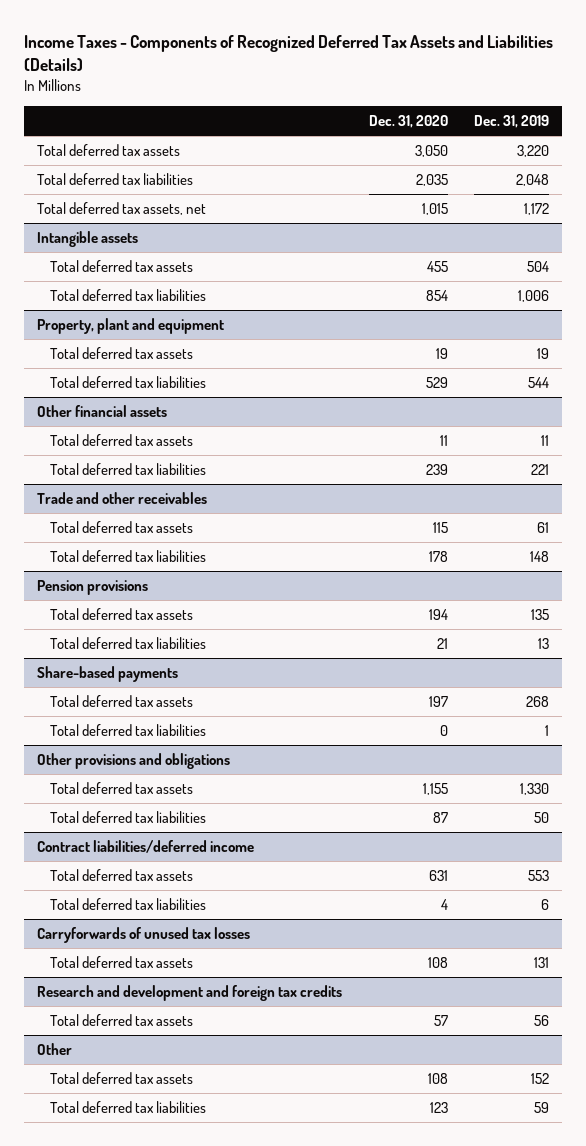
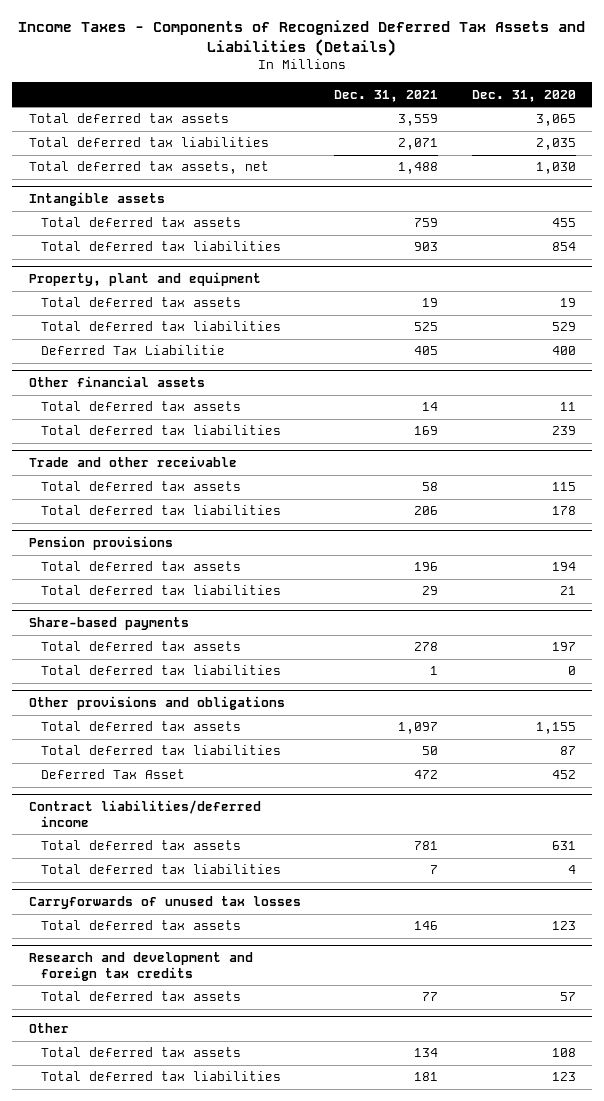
[473,115,549,129] Dec. 31, 2019 -> none
none -> [334,89,439,102] Dec. 31, 2021
[414,145,448,158] 3,050 -> [535,114,576,127] 3,065
[421,203,448,216] 1,015 -> [535,162,576,175] 1,030
none -> [40,345,225,356] Deferred Tax Liabilitie
[37,492,208,505] Trade and other receivables -> [28,456,237,468] Trade and other receivable
none -> [40,769,185,780] Deferred Tax Asset
[427,957,448,969] 108 -> [551,921,576,931] 123

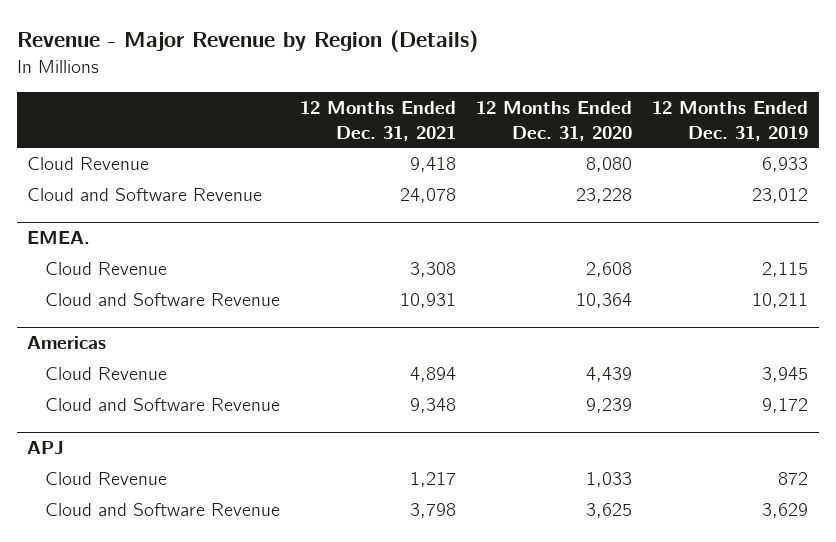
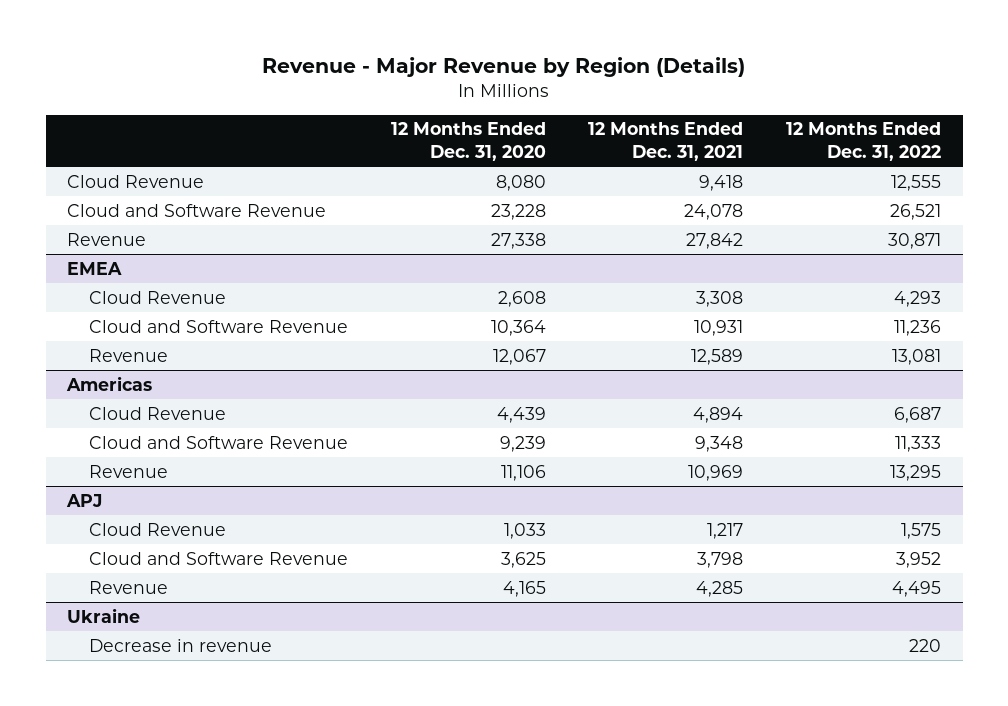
[652,101,809,141] 12 Months Ended Dec. 31, 2019 -> none
none -> [786,122,942,162] 12 Months Ended Dec. 31, 2022
none -> [67,232,147,246] Revenue
[27,231,91,245] EMEA. -> [67,261,123,275] EMEA
none -> [89,348,169,362] Revenue
none -> [89,464,169,478] Revenue
none -> [89,580,169,594] Revenue
none -> [67,607,141,623] Ukraine
none -> [89,638,273,652] Decrease in revenue

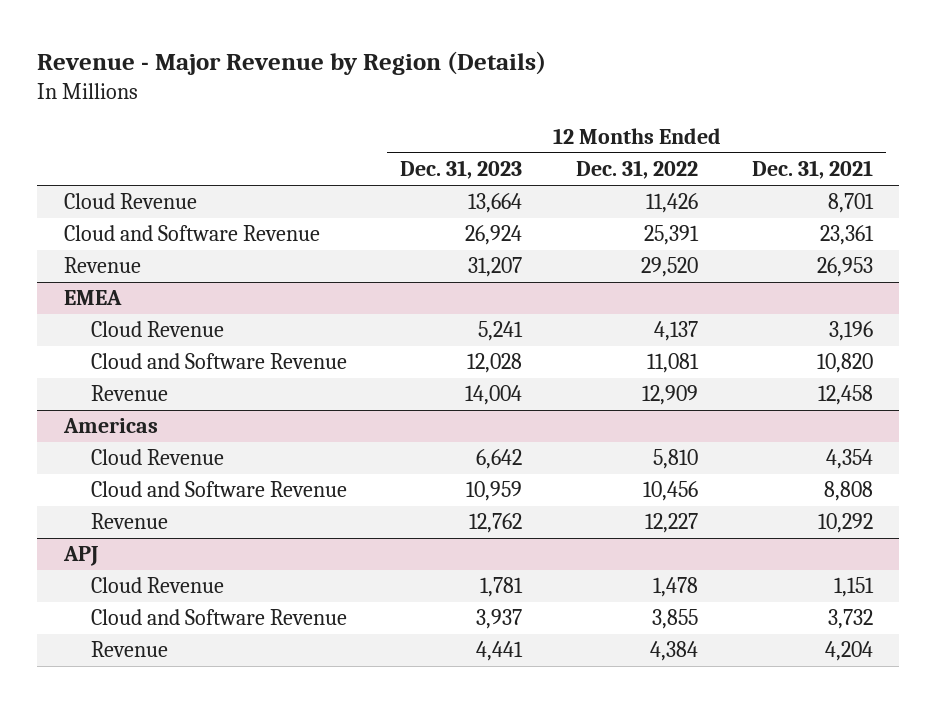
[390,122,546,162] 12 Months Ended Dec. 31, 2020 -> none
none -> [400,160,523,180] Dec. 31, 2023
[699,174,744,191] 9,418 -> [827,193,874,214] 8,701
[891,174,942,191] 12,555 -> [646,193,699,214] 11,426
[684,203,744,220] 24,078 -> [819,225,874,246] 23,361
[890,203,942,220] 26,521 -> [644,225,700,246] 25,391
[686,232,744,249] 27,842 -> [816,257,873,278] 26,953
[888,232,942,249] 30,871 -> [641,257,699,278] 29,520
[696,290,744,307] 3,308 -> [828,321,873,342] 3,196
[894,290,942,307] 4,293 -> [654,321,699,342] 4,137
[694,319,744,336] 10,931 -> [816,353,873,374] 10,820
[894,319,942,336] 11,236 -> [647,353,700,374] 11,081
[691,348,744,365] 12,589 -> [817,385,873,406] 12,458
[892,348,942,365] 13,081 -> [642,385,699,406] 12,909
[693,406,744,423] 4,894 -> [825,449,873,470] 4,354
[894,406,942,423] 6,687 -> [653,449,699,470] 5,810
[695,435,744,452] 9,348 -> [823,481,873,502] 8,808
[895,435,942,452] 11,333 -> [643,481,699,502] 10,456
[688,464,744,481] 10,969 -> [817,513,873,534] 10,292
[890,464,942,481] 13,295 -> [645,513,699,534] 12,227
[67,607,141,623] Ukraine -> none
[89,638,273,652] Decrease in revenue -> none
[707,522,744,539] 1,217 -> [833,577,874,598] 1,151
[901,522,942,539] 1,575 -> [653,577,699,598] 1,478
[697,551,744,568] 3,798 -> [827,609,873,630] 3,732
[896,551,942,568] 3,952 -> [652,609,699,630] 3,855
[696,580,744,597] 4,285 -> [824,641,873,662] 4,204
[892,580,942,597] 4,495 -> [650,641,699,662] 4,384

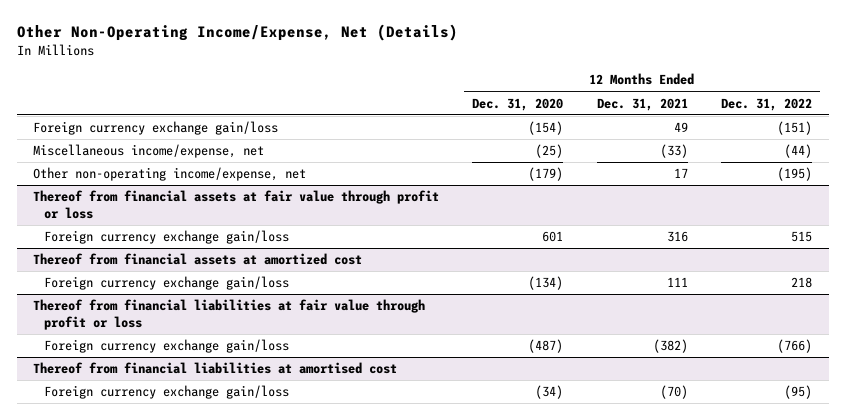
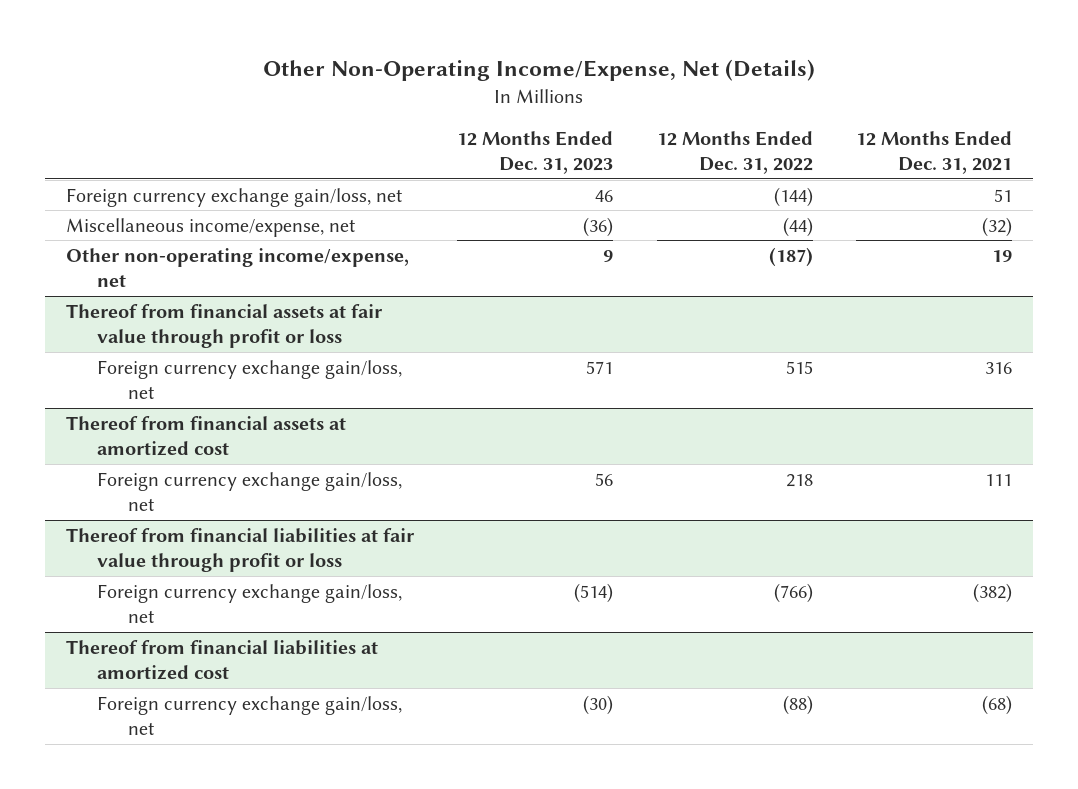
[472,97,564,111] Dec. 31, 2020 -> none
none -> [457,130,614,175] 12 Months Ended Dec. 31, 2023
[33,121,279,136] Foreign currency exchange gain/loss -> [66,187,404,207] Foreign currency exchange gain/loss, net
[673,122,688,133] 49 -> [993,188,1012,202] 51
[777,121,813,136] (151) -> [773,186,813,207] (144)
[659,144,688,159] (33) -> [981,216,1012,237] (32)
[673,168,688,179] 17 -> [991,249,1012,262] 19
[777,167,813,182] (195) -> [768,246,813,267] (187)
[43,230,289,245] Foreign currency exchange gain/loss -> [97,359,403,400] Foreign currency exchange gain/loss, net
[43,276,289,291] Foreign currency exchange gain/loss -> [97,471,403,512] Foreign currency exchange gain/loss, net
[43,339,289,354] Foreign currency exchange gain/loss -> [97,583,403,624] Foreign currency exchange gain/loss, net
[33,362,398,375] Thereof from financial liabilities at amortised cost -> [66,639,379,681] Thereof from financial liabilities at amortized cost
[43,385,289,400] Foreign currency exchange gain/loss -> [97,695,403,736] Foreign currency exchange gain/loss, net
[659,385,688,400] (70) -> [981,694,1012,715] (68)
[784,385,813,400] (95) -> [782,694,813,715] (88)

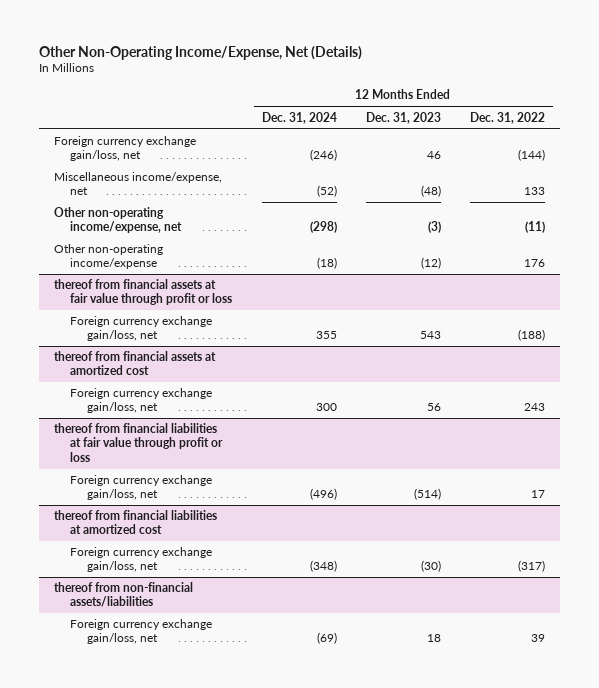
[855,130,1012,175] 12 Months Ended Dec. 31, 2021 -> none
none -> [261,111,337,124] Dec. 31, 2024
[583,216,614,237] (36) -> [420,185,441,198] (48)
[782,216,813,237] (44) -> [524,187,546,196] 133
[603,249,614,262] 9 -> [427,221,441,234] (3)
[768,246,813,267] (187) -> [525,221,546,234] (11)
none -> [53,244,163,270] Other non-operating income/expense
[66,303,384,349] Thereof from financial assets at fair value through profit or loss -> [53,279,233,306] thereof from financial assets at fair value through profit or loss
[586,360,614,374] 571 -> [419,331,441,340] 543
[785,360,813,374] 515 -> [518,329,546,342] (188)
[66,415,347,457] Thereof from financial assets at amortized cost -> [53,351,216,376] thereof from financial assets at amortized cost
[785,473,813,487] 218 -> [524,403,546,412] 243
[66,527,416,573] Thereof from financial liabilities at fair value through profit or loss -> [53,423,224,462] thereof from financial liabilities at fair value through profit or loss
[773,582,813,603] (766) -> [531,490,546,499] 17
[66,639,379,681] Thereof from financial liabilities at amortized cost -> [53,510,217,535] thereof from financial liabilities at amortized cost
[782,694,813,715] (88) -> [518,560,546,573] (317)
none -> [53,582,193,608] thereof from non-financial assets/liabilities
none -> [70,619,213,645] Foreign currency exchange gain/loss, net

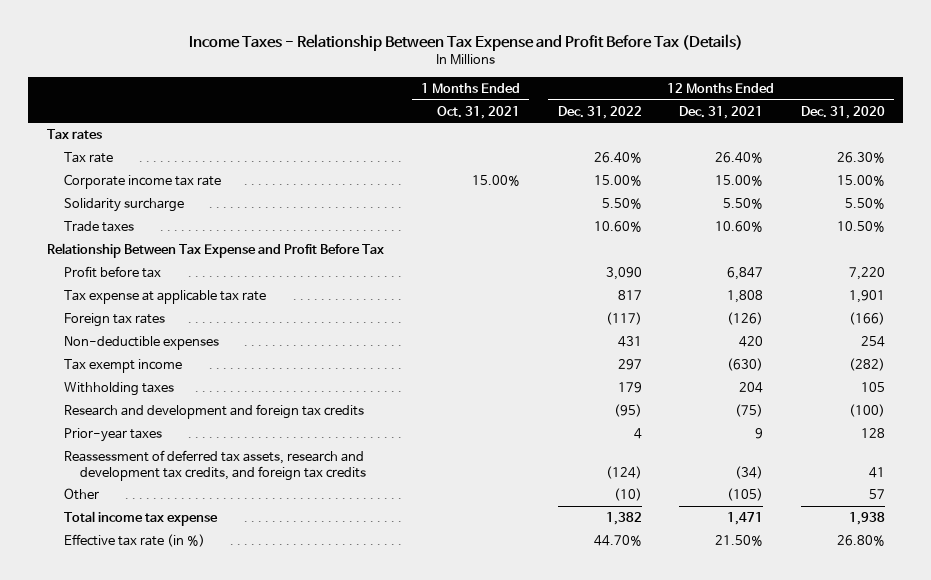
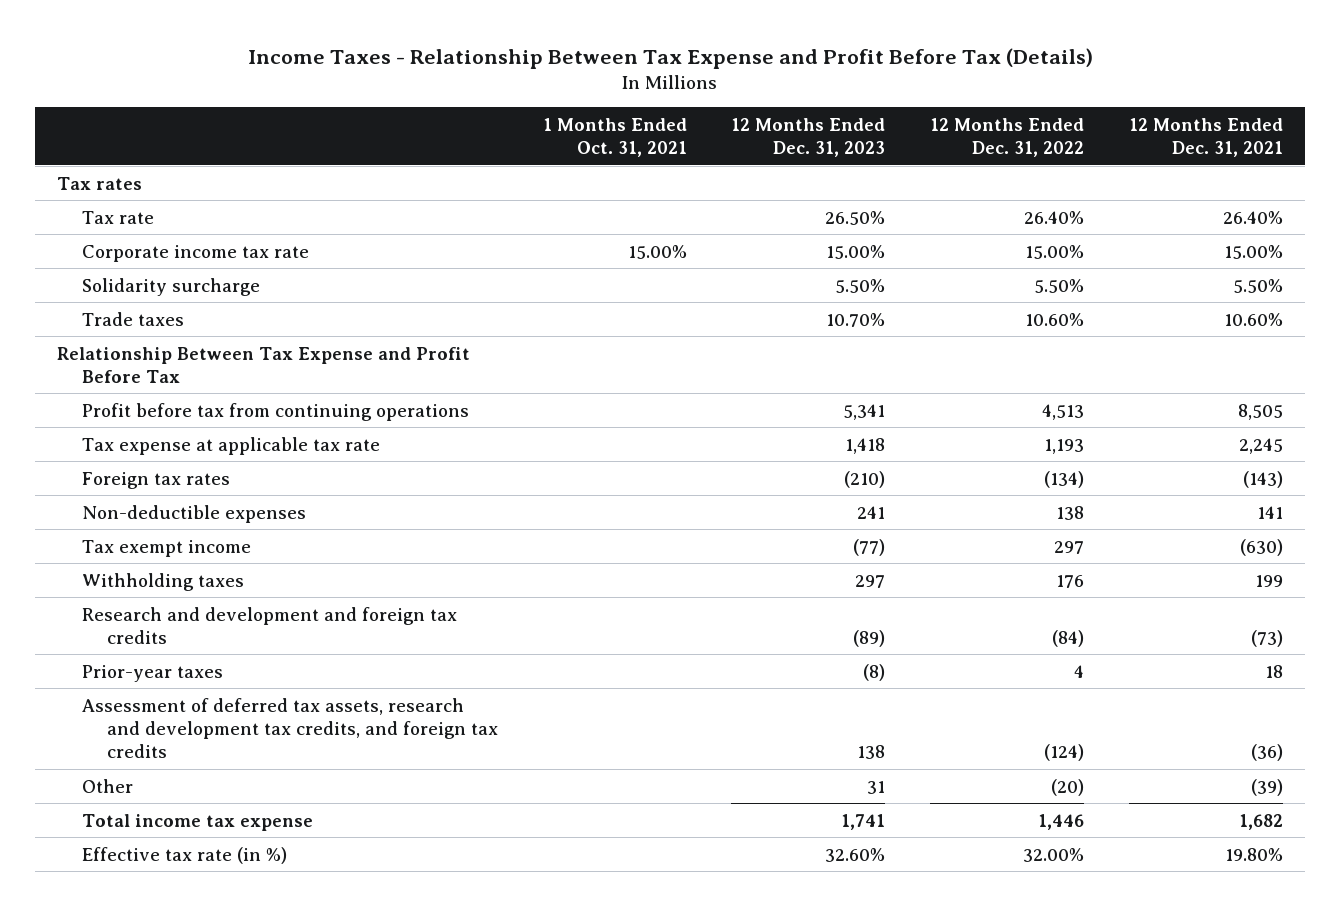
[800,105,885,119] Dec. 31, 2020 -> none
none -> [731,117,886,158] 12 Months Ended Dec. 31, 2023
[63,265,161,278] Profit before tax -> [82,402,470,421] Profit before tax from continuing operations
[605,266,642,280] 3,090 -> [1042,403,1085,420] 4,513
[727,266,764,280] 6,847 -> [1237,403,1283,420] 8,505
[617,289,642,300] 817 -> [1044,438,1085,454] 1,193
[727,289,764,303] 1,808 -> [1238,437,1283,454] 2,245
[605,311,642,325] (117) -> [1044,470,1085,488] (134)
[727,311,764,325] (126) -> [1242,470,1283,488] (143)
[617,335,642,347] 431 -> [1056,505,1085,520] 138
[739,335,764,347] 420 -> [1256,505,1283,519] 141
[617,381,642,393] 179 -> [1056,574,1085,588] 176
[739,381,764,393] 204 -> [1254,574,1283,587] 199
[613,403,642,417] (95) -> [1052,629,1085,647] (84)
[735,403,764,417] (75) -> [1250,629,1283,647] (73)
[755,427,764,439] 9 -> [1264,664,1283,678] 18
[63,449,367,481] Reassessment of deferred tax assets, research and development tax credits, and foreign tax credits -> [82,697,499,758] Assessment of deferred tax assets, research and development tax credits, and foreign tax credits
[735,465,764,479] (34) -> [1250,743,1283,761] (36)
[613,487,642,501] (10) -> [1051,778,1085,796] (20)
[727,487,764,501] (105) -> [1250,778,1283,796] (39)
[605,511,642,525] 1,382 -> [1038,813,1085,830] 1,446
[727,511,764,525] 1,471 -> [1238,813,1283,830] 1,682
[593,534,642,546] 44.70% -> [1023,847,1085,862] 32.00%
[715,534,764,546] 21.50% -> [1224,847,1283,861] 19.80%

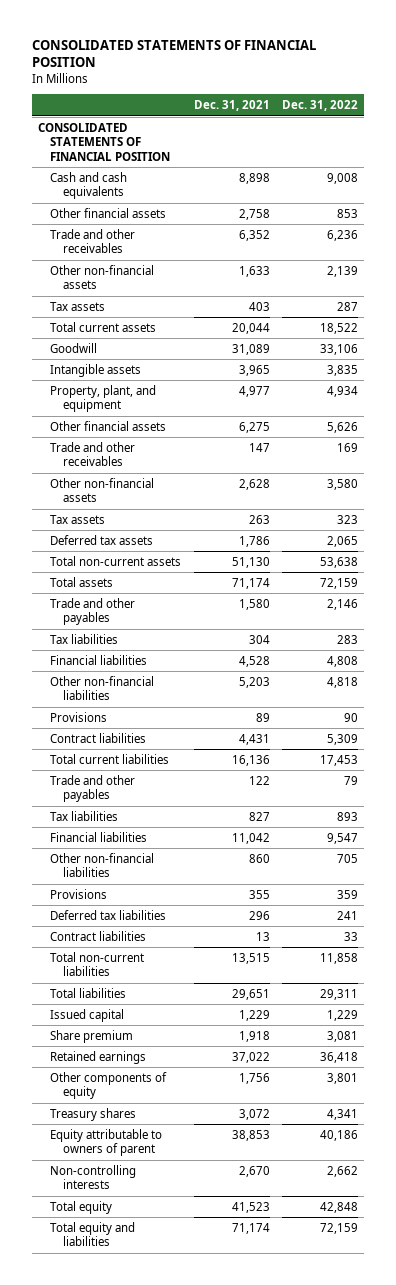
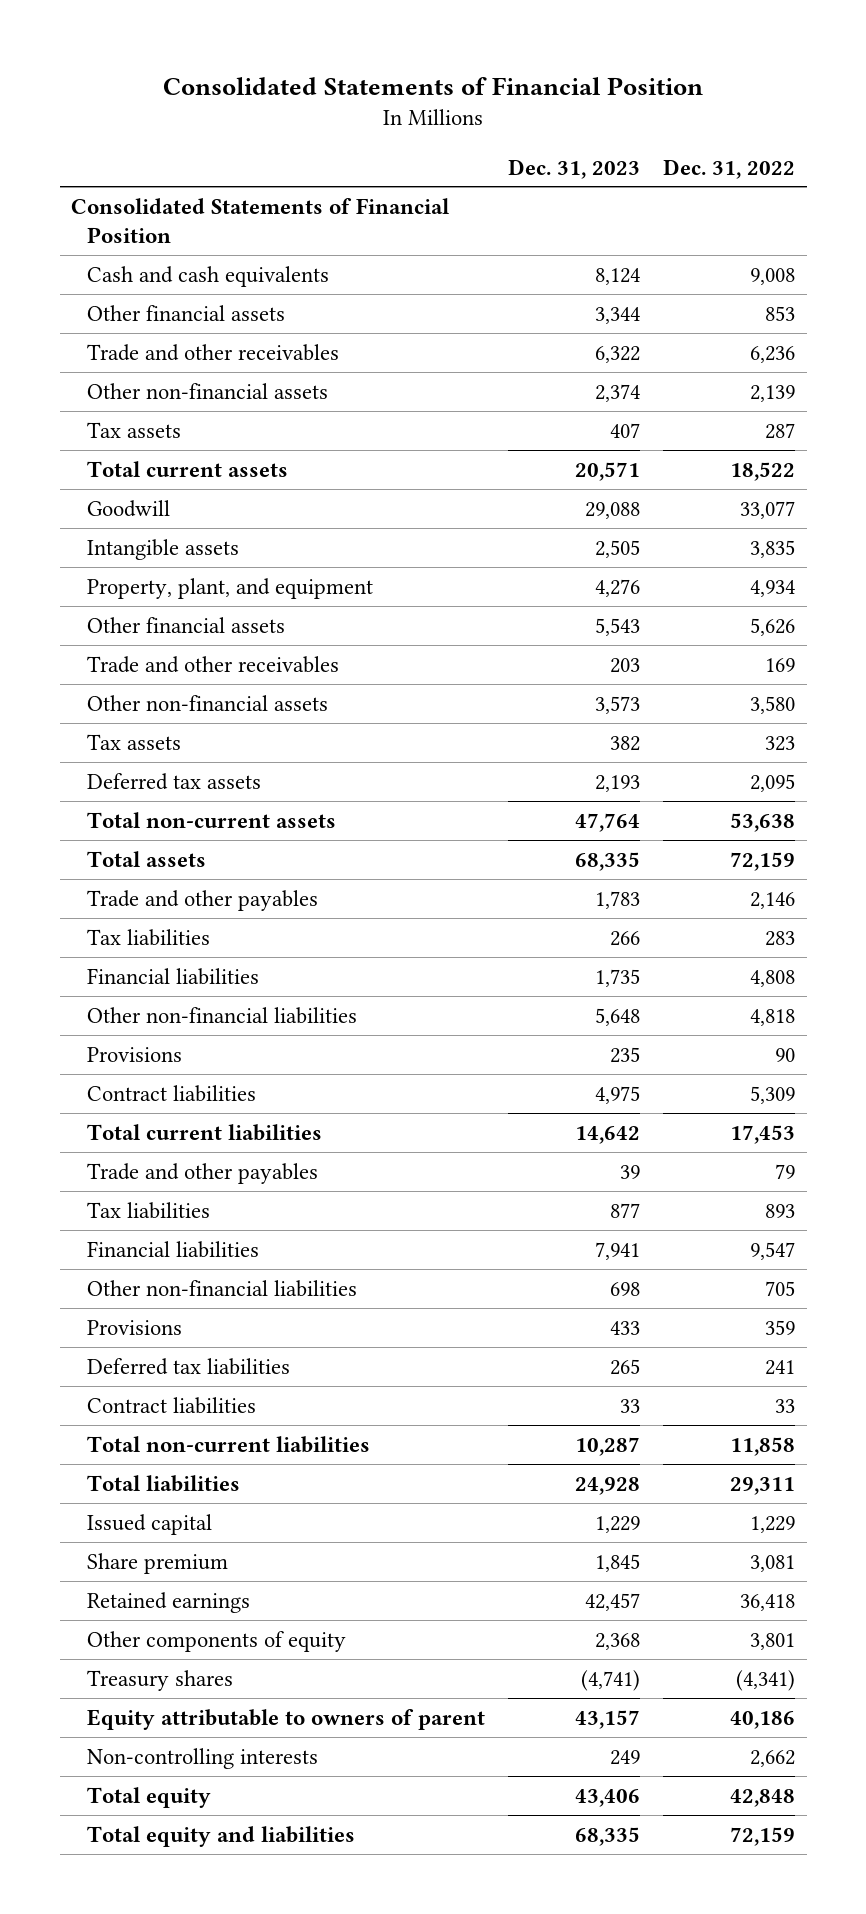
[31,39,316,68] CONSOLIDATED STATEMENTS OF FINANCIAL POSITION -> [163,76,704,95] Consolidated Statements of Financial Position
[193,100,270,112] Dec. 31, 2021 -> none
none -> [508,158,641,179] Dec. 31, 2023
[37,122,171,161] CONSOLIDATED STATEMENTS OF FINANCIAL POSITION -> [71,197,451,244] Consolidated Statements of Financial Position
[319,343,358,355] 33,106 -> [740,500,796,519] 33,077
[326,535,358,547] 2,065 -> [750,773,796,792] 2,095
[326,1108,358,1120] 4,341 -> [736,1669,796,1691] (4,341)

